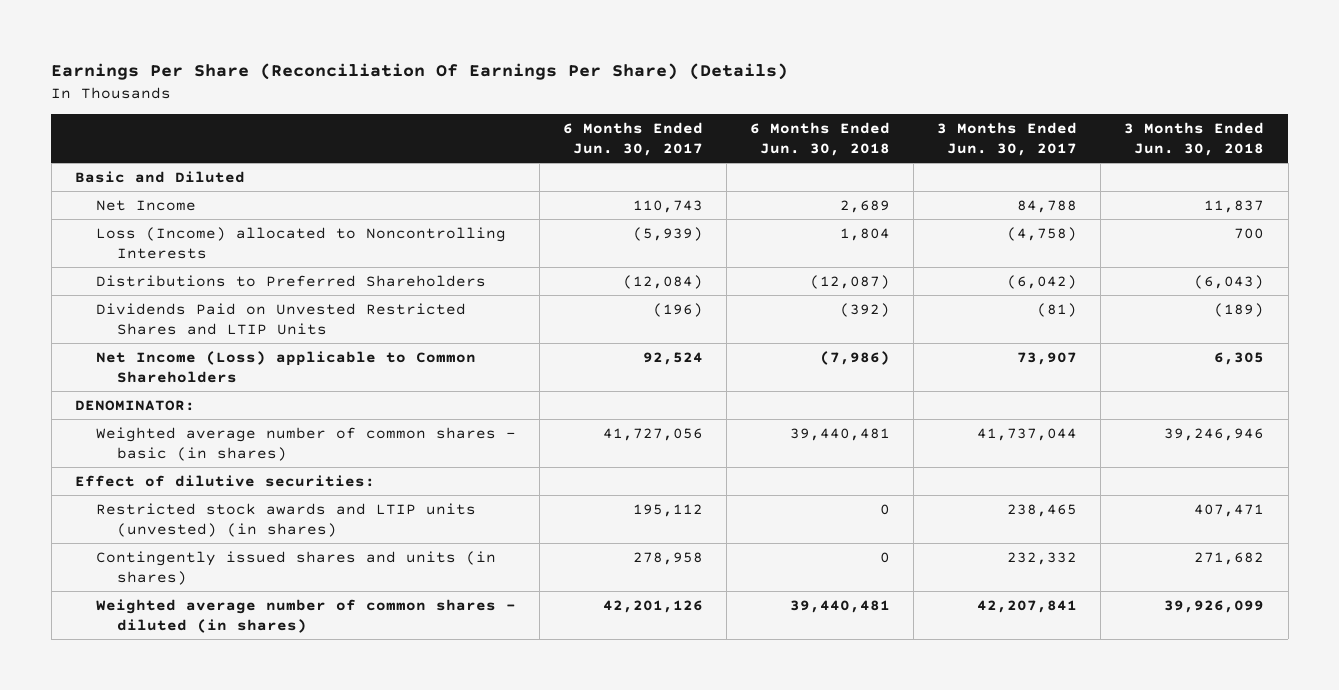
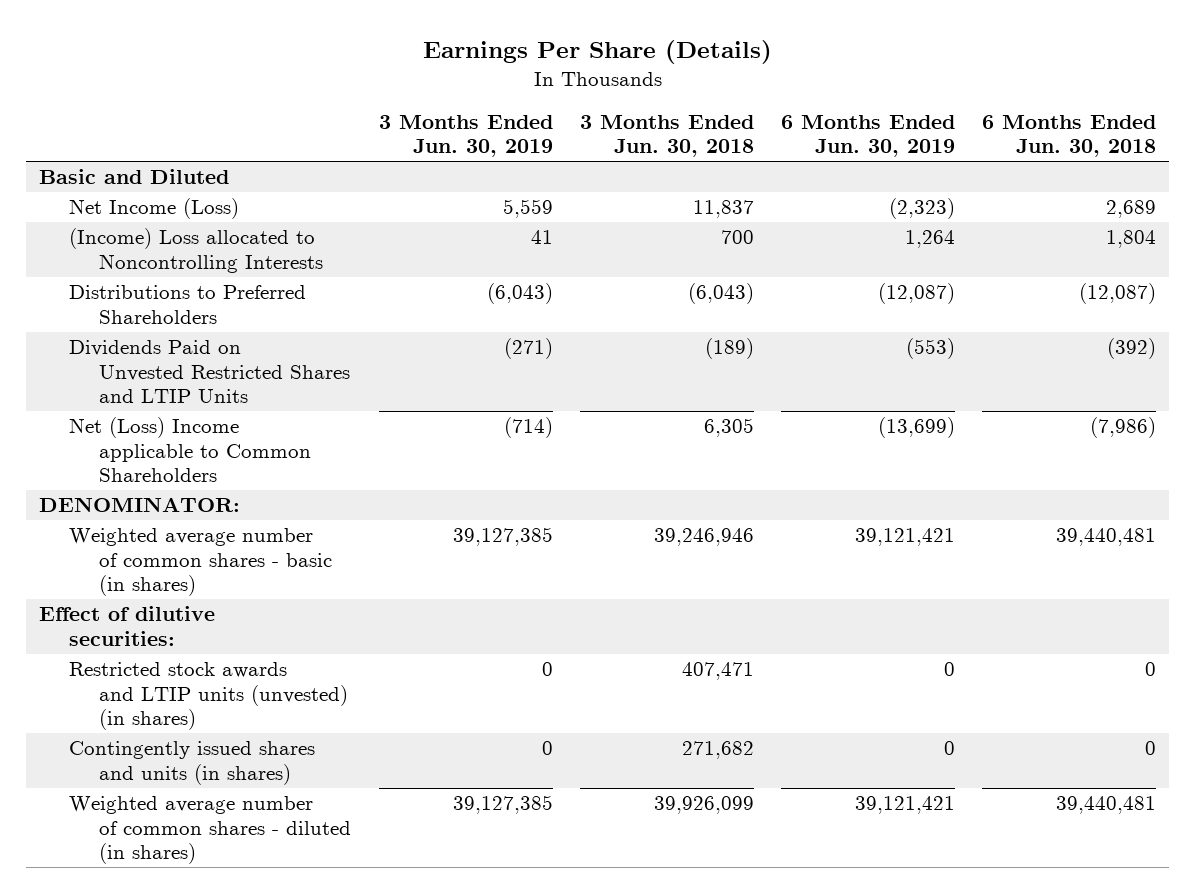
[51,63,789,81] Earnings Per Share (Reconciliation Of Earnings Per Share) (Details) -> [422,39,772,64] Earnings Per Share (Details)
[563,121,704,157] 6 Months Ended Jun. 30, 2017 -> none
[937,121,1078,157] 3 Months Ended Jun. 30, 2017 -> none
none -> [378,114,553,158] 3 Months Ended Jun. 30, 2019
none -> [780,114,955,158] 6 Months Ended Jun. 30, 2019
[96,199,197,211] Net Income -> [69,198,240,220] Net Income (Loss)
[96,226,507,260] Loss (Income) allocated to Noncontrolling Interests -> [69,228,324,273] (Income) Loss allocated to Noncontrolling Interests
[96,350,477,384] Net Income (Loss) applicable to Common Shareholders -> [69,417,312,483] Net (Loss) Income applicable to Common Shareholders

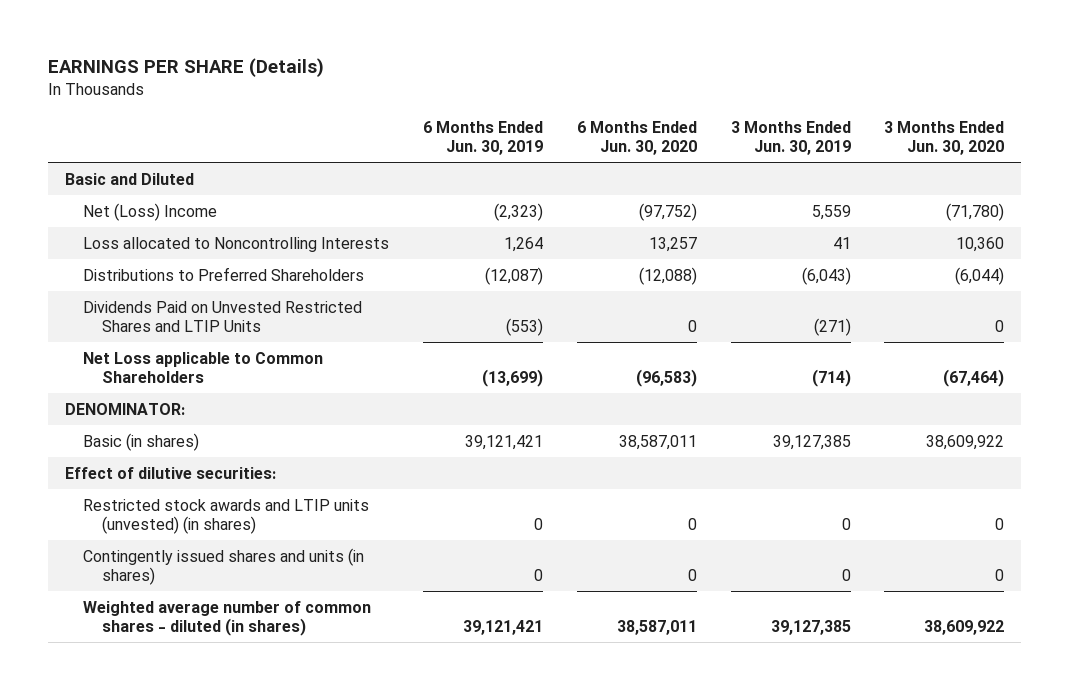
[422,39,772,64] Earnings Per Share (Details) -> [48,58,325,78] EARNINGS PER SHARE (Details)
[579,114,754,158] 3 Months Ended Jun. 30, 2018 -> none
[981,114,1156,158] 6 Months Ended Jun. 30, 2018 -> none
none -> [576,120,697,156] 6 Months Ended Jun. 30, 2020
none -> [884,120,1005,156] 3 Months Ended Jun. 30, 2020
[69,198,240,220] Net Income (Loss) -> [83,202,218,221] Net (Loss) Income
[69,228,324,273] (Income) Loss allocated to Noncontrolling Interests -> [83,236,390,252] Loss allocated to Noncontrolling Interests
[69,417,312,483] Net (Loss) Income applicable to Common Shareholders -> [83,351,324,384] Net Loss applicable to Common Shareholders
[69,528,333,597] Weighted average number of common shares - basic (in shares) -> [83,432,200,451] Basic (in shares)

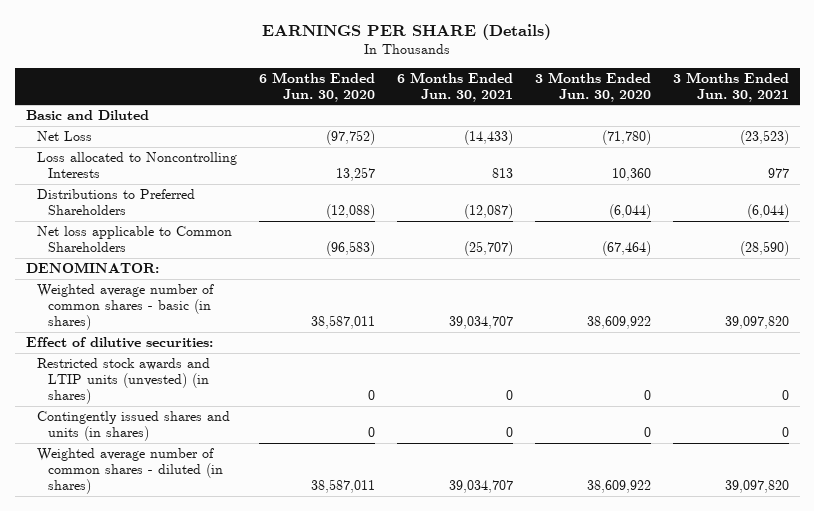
[423,120,544,156] 6 Months Ended Jun. 30, 2019 -> none
[730,120,851,156] 3 Months Ended Jun. 30, 2019 -> none
none -> [396,71,513,102] 6 Months Ended Jun. 30, 2021
none -> [672,71,789,102] 3 Months Ended Jun. 30, 2021
[83,202,218,221] Net (Loss) Income -> [37,131,93,142] Net Loss
[83,300,363,333] Dividends Paid on Unvested Restricted Shares and LTIP Units -> none
[83,351,324,384] Net Loss applicable to Common Shareholders -> [37,226,233,253] Net loss applicable to Common Shareholders
[83,432,200,451] Basic (in shares) -> [37,284,215,330] Weighted average number of common shares - basic (in shares)

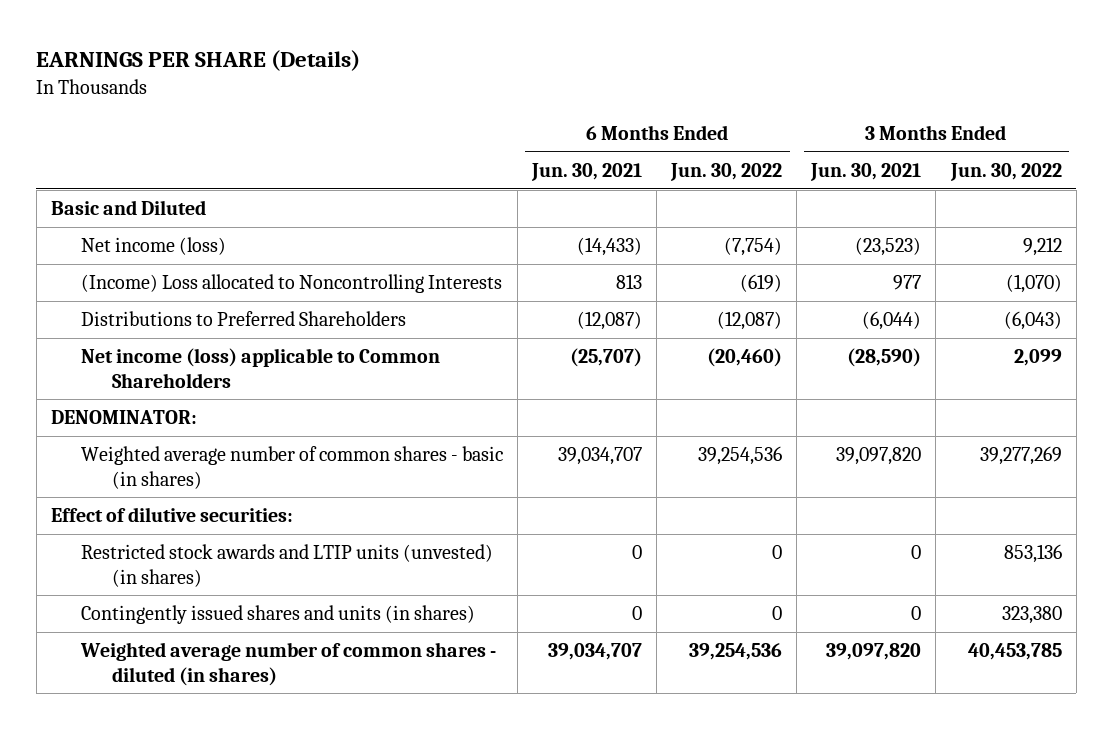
[258,71,375,102] 6 Months Ended Jun. 30, 2020 -> none
[534,71,651,102] 3 Months Ended Jun. 30, 2020 -> none
none -> [670,162,783,181] Jun. 30, 2022
none -> [949,162,1062,181] Jun. 30, 2022
[37,131,93,142] Net Loss -> [81,237,227,256] Net income (loss)
[37,152,238,179] Loss allocated to Noncontrolling Interests -> [81,274,503,294] (Income) Loss allocated to Noncontrolling Interests
[37,226,233,253] Net loss applicable to Common Shareholders -> [81,348,441,388] Net income (loss) applicable to Common Shareholders

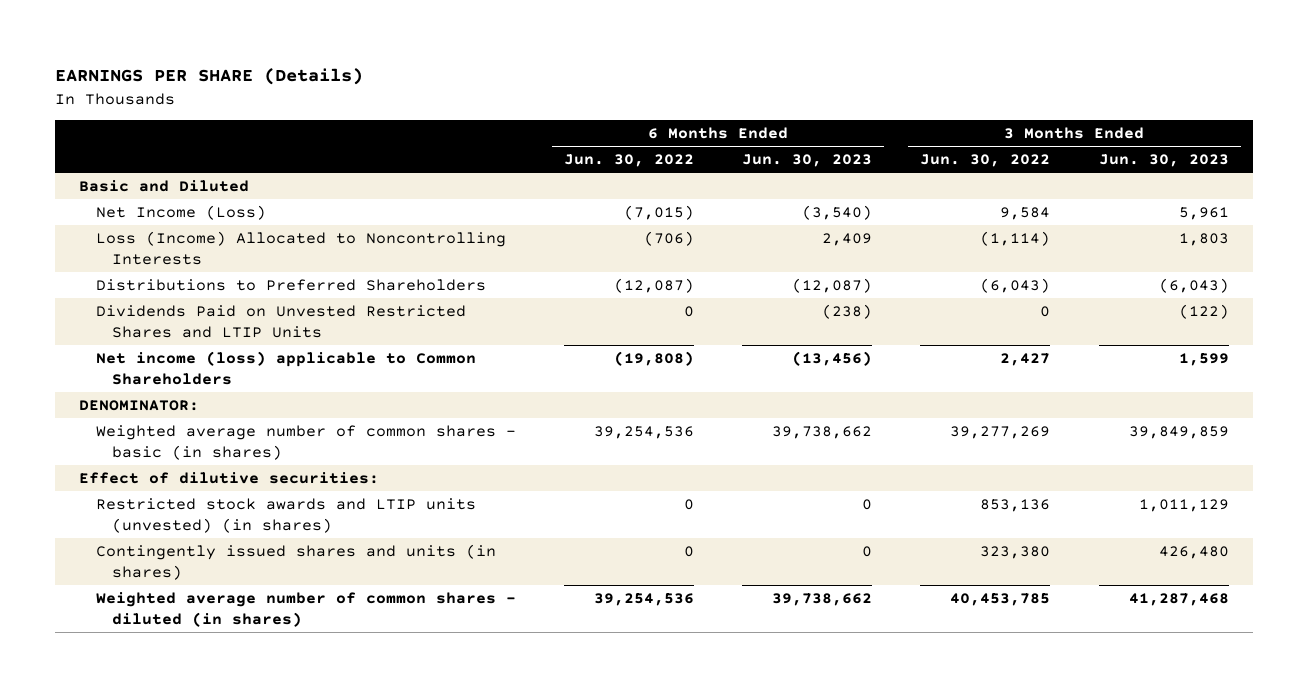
[531,162,643,181] Jun. 30, 2021 -> none
[810,162,922,181] Jun. 30, 2021 -> none
none -> [742,154,873,168] Jun. 30, 2023
none -> [1098,154,1229,168] Jun. 30, 2023
[81,237,227,256] Net income (loss) -> [95,204,266,220] Net Income (Loss)
[724,237,783,257] (7,754) -> [623,204,694,220] (7,015)
[1022,237,1062,257] 9,212 -> [1000,206,1051,220] 9,584
[81,274,503,294] (Income) Loss allocated to Noncontrolling Interests -> [95,230,506,266] Loss (Income) Allocated to Noncontrolling Interests
[740,274,783,293] (619) -> [643,230,694,246] (706)
[1005,274,1062,294] (1,070) -> [980,230,1051,246] (1,114)
none -> [95,304,466,339] Dividends Paid on Unvested Restricted Shares and LTIP Units
[707,348,783,368] (20,460) -> [613,350,694,366] (19,808)
[1013,349,1062,367] 2,099 -> [1000,352,1051,366] 2,427

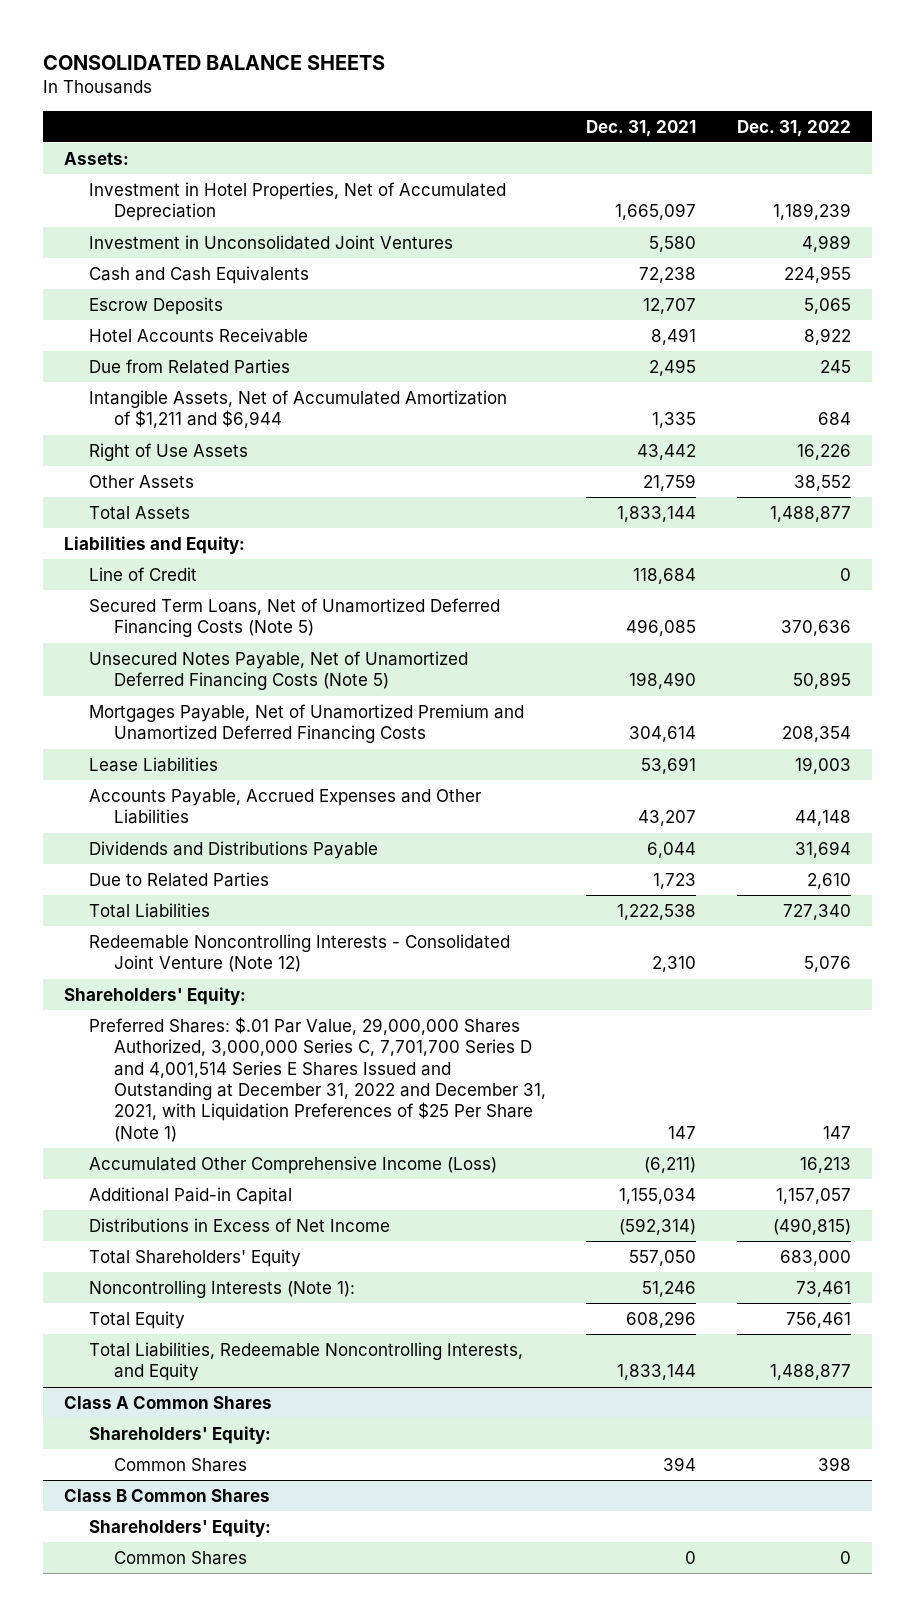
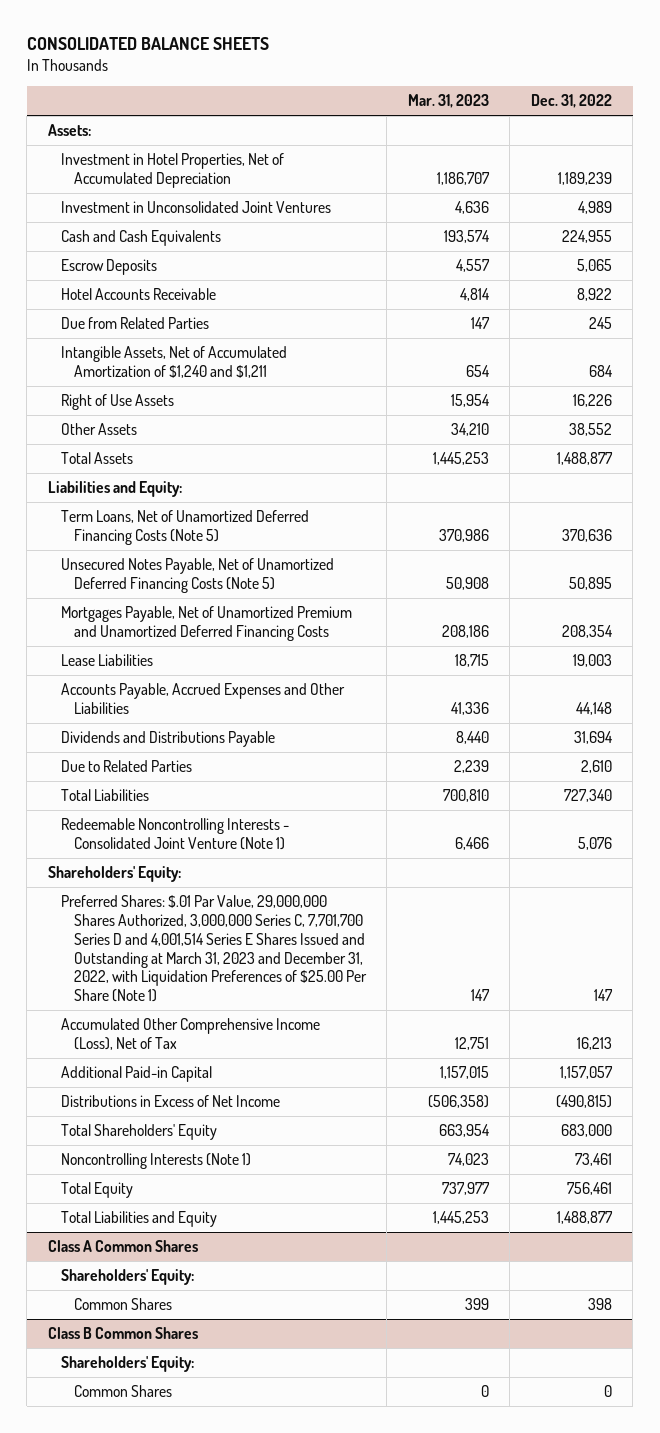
[586,119,697,137] Dec. 31, 2021 -> none
none -> [407,94,489,109] Mar. 31, 2023
[88,389,507,429] Intangible Assets, Net of Accumulated Amortization of $1,211 and $6,944 -> [60,346,287,378] Intangible Assets, Net of Accumulated Amortization of $1,240 and $1,211
[88,566,197,581] Line of Credit -> none
[88,597,500,638] Secured Term Loans, Net of Unamortized Deferred Financing Costs (Note 5) -> [60,510,309,545] Term Loans, Net of Unamortized Deferred Financing Costs (Note 5)
[88,933,510,973] Redeemable Noncontrolling Interests - Consolidated Joint Venture (Note 12) -> [60,818,289,850] Redeemable Noncontrolling Interests - Consolidated Joint Venture (Note 1)
[88,1016,546,1142] Preferred Shares: $.01 Par Value, 29,000,000 Shares Authorized, 3,000,000 Series C, 7,701,700 Series D and 4,001,514 Series E Shares Issued and Outstanding at December 31, 2022 and December 31, 2021, with Liquidation Preferences of $25 Per Share (Note 1) -> [60,895,367,1003] Preferred Shares: $.01 Par Value, 29,000,000 Shares Authorized, 3,000,000 Series C, 7,701,700 Series D and 4,001,514 Series E Shares Issued and Outstanding at March 31, 2023 and December 31, 2022, with Liquidation Preferences of $25.00 Per Share (Note 1)
[88,1155,497,1174] Accumulated Other Comprehensive Income (Loss) -> [60,1018,320,1050] Accumulated Other Comprehensive Income (Loss), Net of Tax
[88,1279,355,1298] Noncontrolling Interests (Note 1): -> [60,1153,251,1170] Noncontrolling Interests (Note 1)
[88,1341,523,1382] Total Liabilities, Redeemable Noncontrolling Interests, and Equity -> [60,1211,217,1228] Total Liabilities and Equity

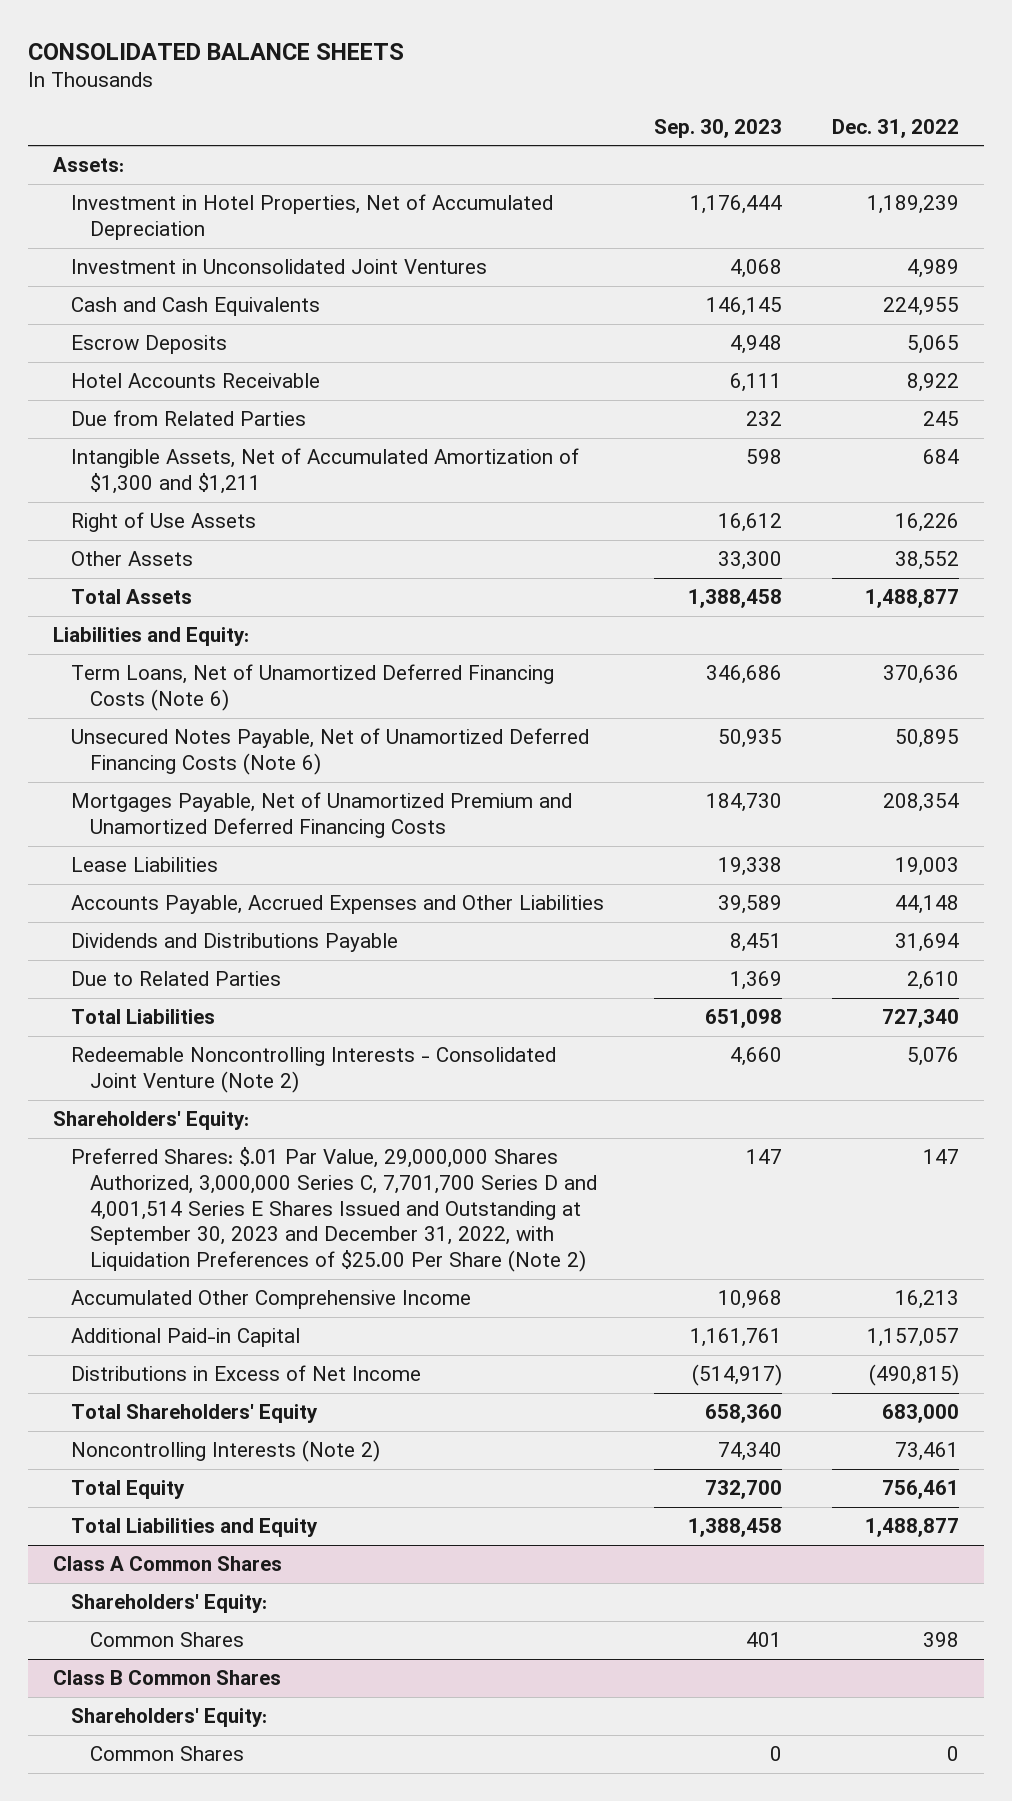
[407,94,489,109] Mar. 31, 2023 -> none
none -> [654,118,783,138] Sep. 30, 2023
[60,346,287,378] Intangible Assets, Net of Accumulated Amortization of $1,240 and $1,211 -> [71,448,580,494] Intangible Assets, Net of Accumulated Amortization of $1,300 and $1,211
[60,510,309,545] Term Loans, Net of Unamortized Deferred Financing Costs (Note 5) -> [71,664,555,711] Term Loans, Net of Unamortized Deferred Financing Costs (Note 6)
[60,558,334,593] Unsecured Notes Payable, Net of Unamortized Deferred Financing Costs (Note 5) -> [71,728,590,775] Unsecured Notes Payable, Net of Unamortized Deferred Financing Costs (Note 6)
[60,818,289,850] Redeemable Noncontrolling Interests - Consolidated Joint Venture (Note 1) -> [71,1047,557,1093] Redeemable Noncontrolling Interests - Consolidated Joint Venture (Note 2)
[60,895,367,1003] Preferred Shares: $.01 Par Value, 29,000,000 Shares Authorized, 3,000,000 Series C, 7,701,700 Series D and 4,001,514 Series E Shares Issued and Outstanding at March 31, 2023 and December 31, 2022, with Liquidation Preferences of $25.00 Per Share (Note 1) -> [71,1147,597,1272] Preferred Shares: $.01 Par Value, 29,000,000 Shares Authorized, 3,000,000 Series C, 7,701,700 Series D and 4,001,514 Series E Shares Issued and Outstanding at September 30, 2023 and December 31, 2022, with Liquidation Preferences of $25.00 Per Share (Note 2)
[60,1018,320,1050] Accumulated Other Comprehensive Income (Loss), Net of Tax -> [71,1290,472,1310] Accumulated Other Comprehensive Income
[60,1153,251,1170] Noncontrolling Interests (Note 1) -> [71,1440,381,1463] Noncontrolling Interests (Note 2)

